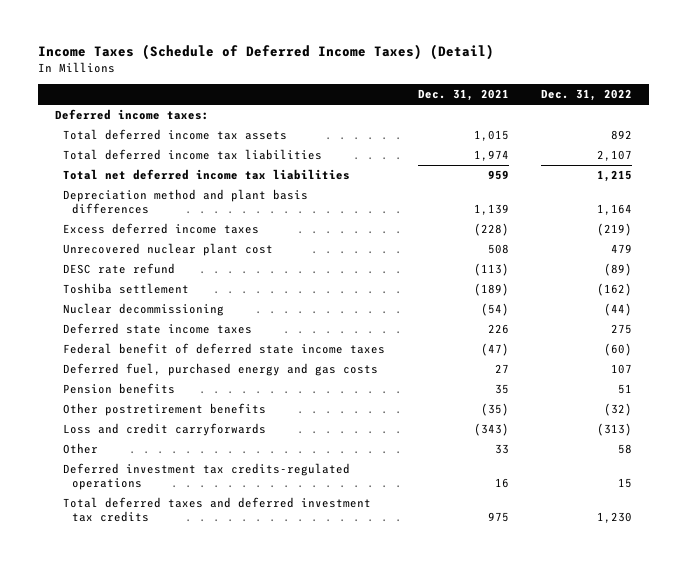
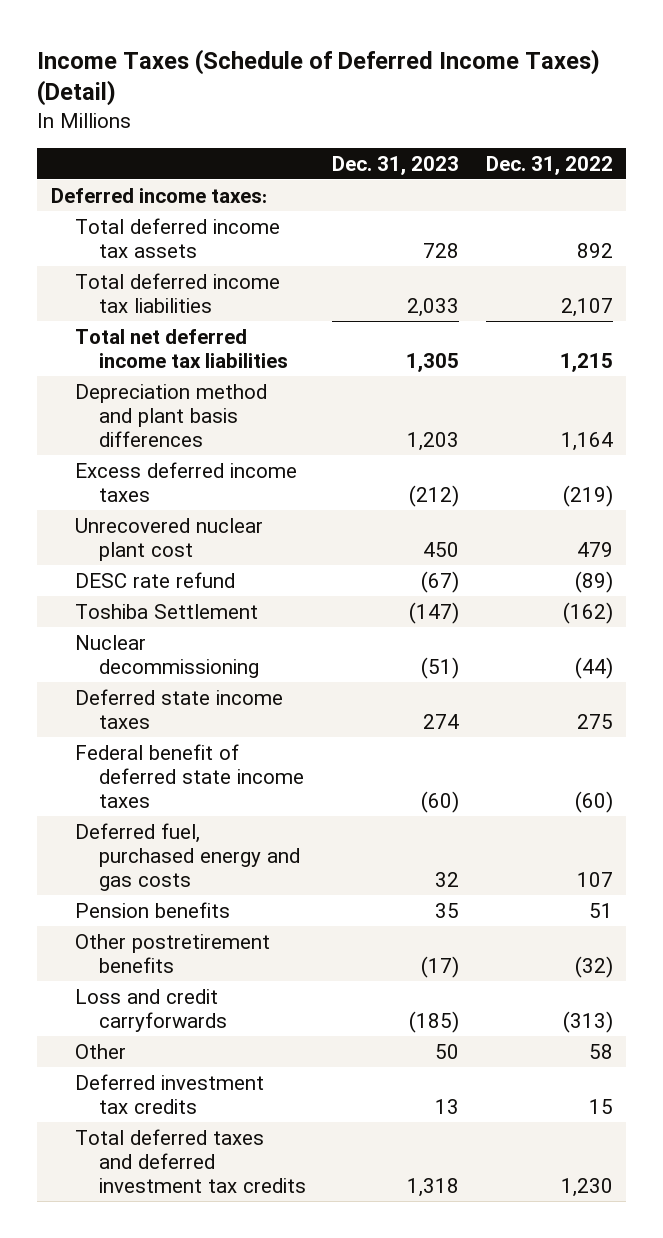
[417,89,509,102] Dec. 31, 2021 -> none
none -> [332,155,460,175] Dec. 31, 2023
[63,283,190,295] Toshiba settlement -> [74,603,258,619] Toshiba Settlement
[63,463,351,490] Deferred investment tax credits-regulated operations -> [74,1073,264,1114] Deferred investment tax credits

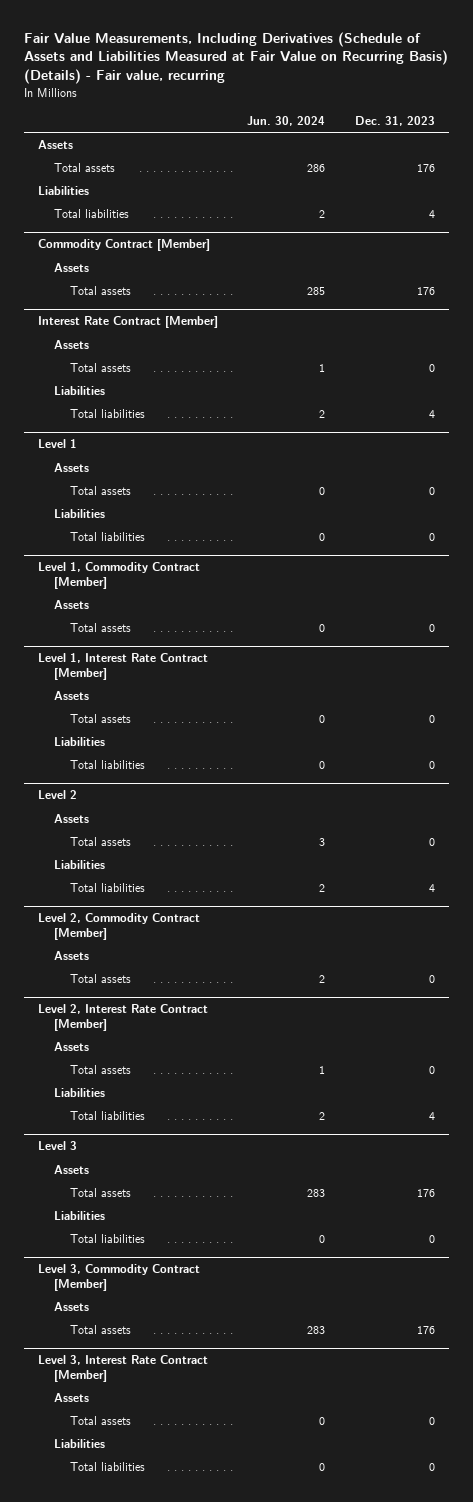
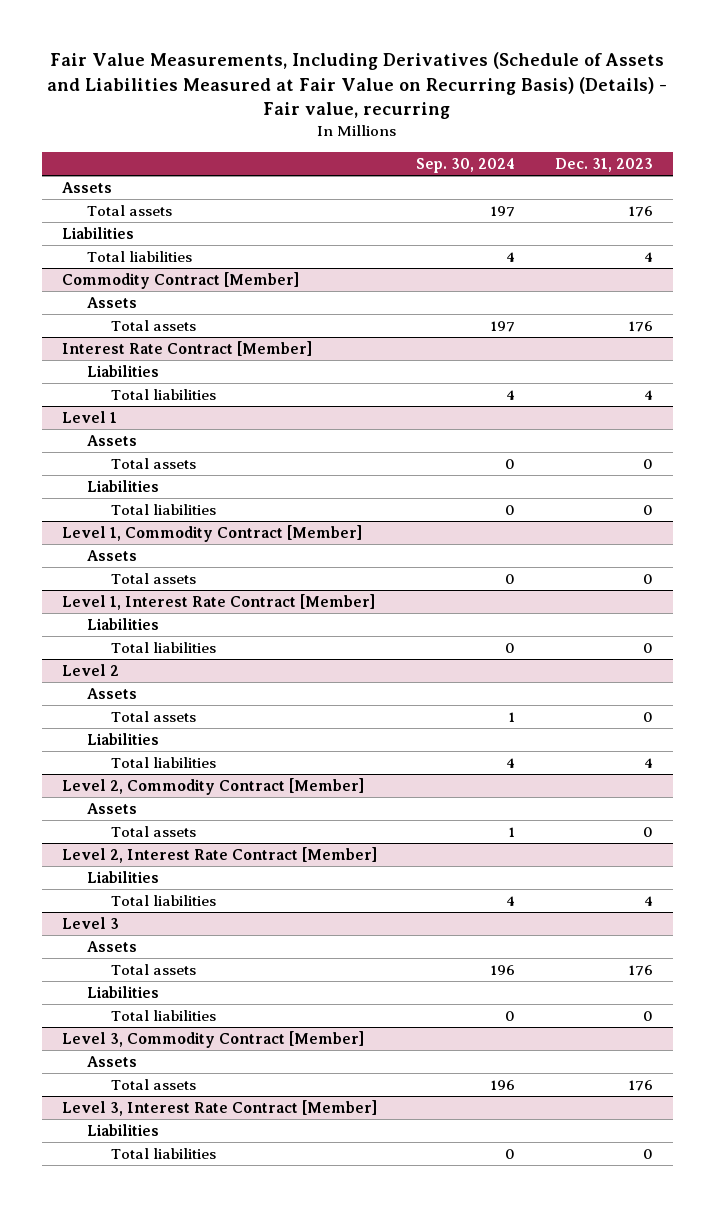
[247,115,326,126] Jun. 30, 2024 -> none
none -> [416,158,516,174] Sep. 30, 2024
[53,339,89,349] Assets -> none
[69,362,131,372] Total assets -> none
[53,690,89,700] Assets -> none
[69,713,131,723] Total assets -> none
[53,1041,89,1051] Assets -> none
[69,1064,131,1074] Total assets -> none
[53,1392,89,1402] Assets -> none
[69,1415,131,1425] Total assets -> none

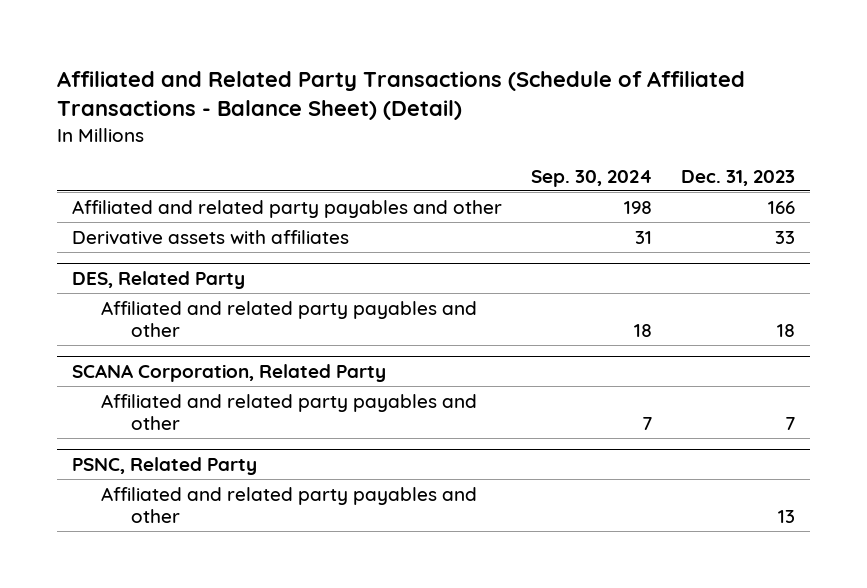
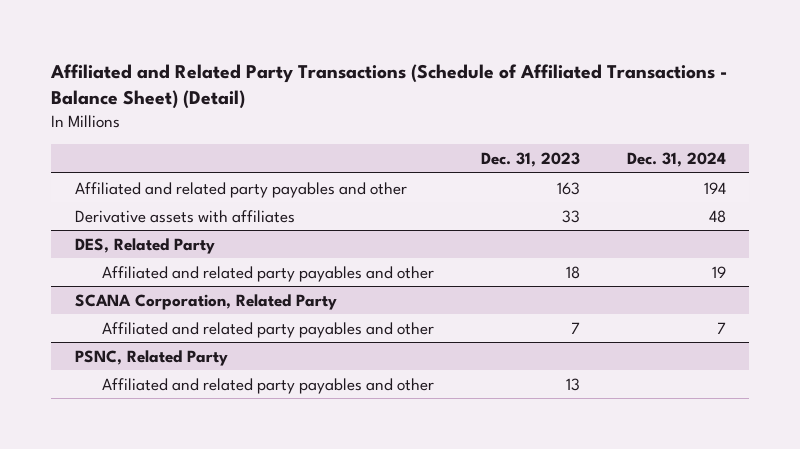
[531,169,653,187] Sep. 30, 2024 -> none
none -> [626,152,726,168] Dec. 31, 2024
[768,200,796,214] 166 -> [556,181,580,195] 163

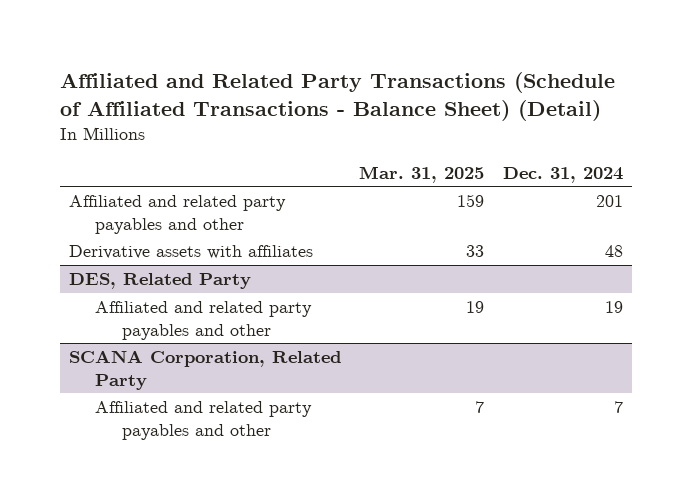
[480,152,580,168] Dec. 31, 2023 -> none
none -> [359,165,485,183] Mar. 31, 2025
[703,181,726,194] 194 -> [595,195,623,208] 201
[74,349,228,366] PSNC, Related Party -> none
[101,377,434,394] Affiliated and related party payables and other -> none

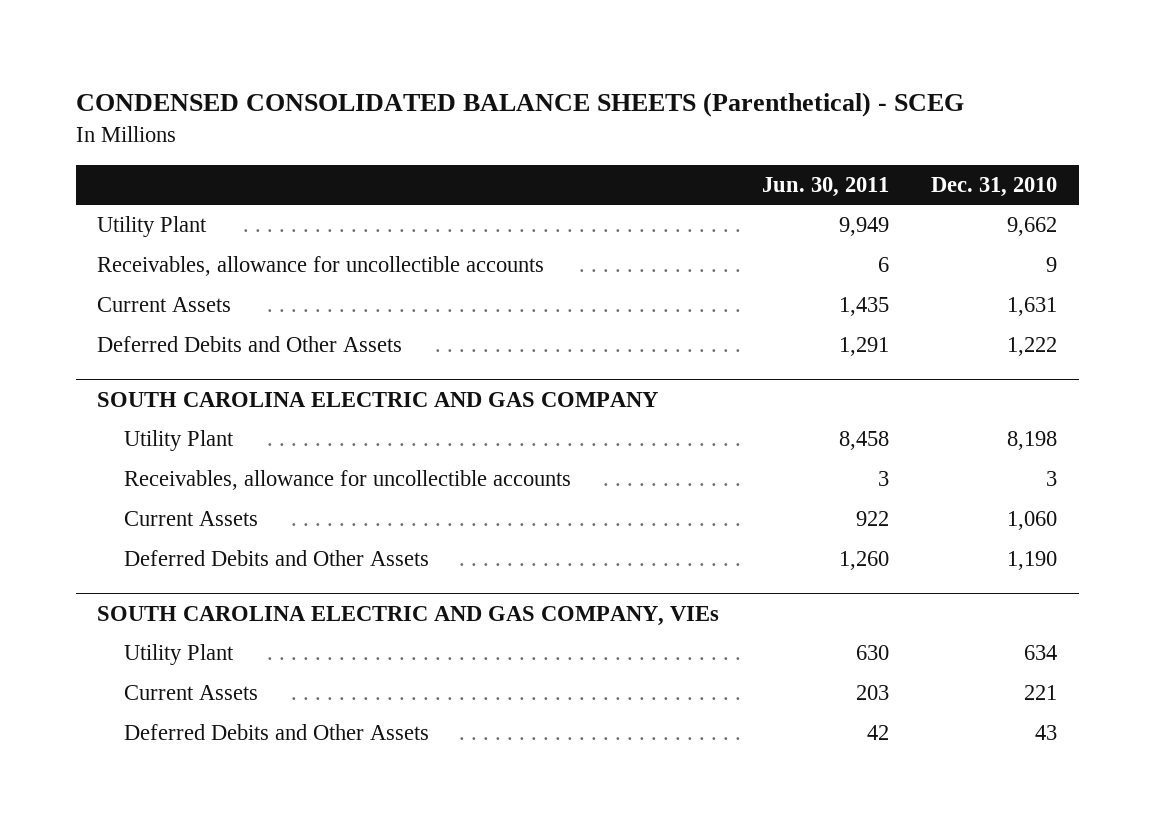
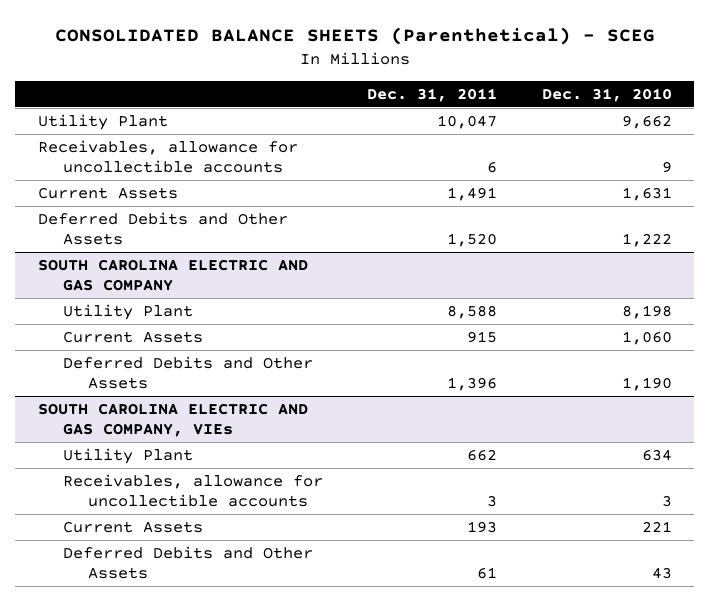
[76,92,965,118] CONDENSED CONSOLIDATED BALANCE SHEETS (Parenthetical) - SCEG -> [54,27,655,46] CONSOLIDATED BALANCE SHEETS (Parenthetical) - SCEG
[761,176,889,197] Jun. 30, 2011 -> none
none -> [367,87,498,102] Dec. 31, 2011
[124,470,572,491] Receivables, allowance for uncollectible accounts -> none
none -> [62,474,323,508] Receivables, allowance for uncollectible accounts

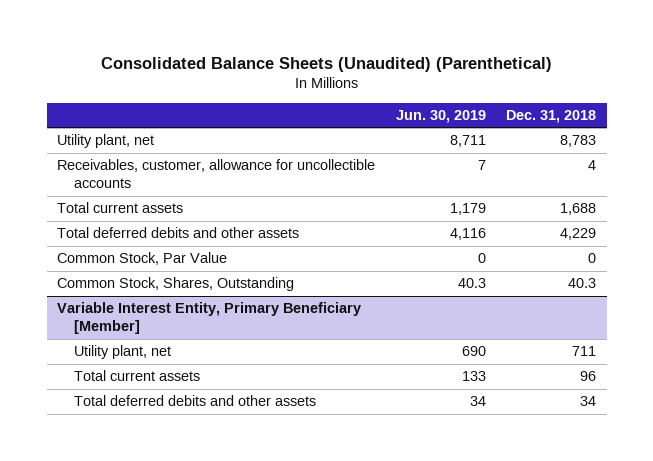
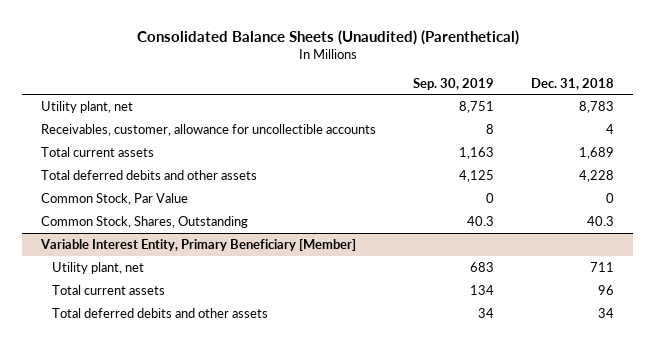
[395,109,486,123] Jun. 30, 2019 -> none
none -> [413,77,495,90] Sep. 30, 2019
[560,203,597,216] 1,688 -> [579,146,615,159] 1,689
[560,228,597,241] 4,229 -> [579,169,615,182] 4,228

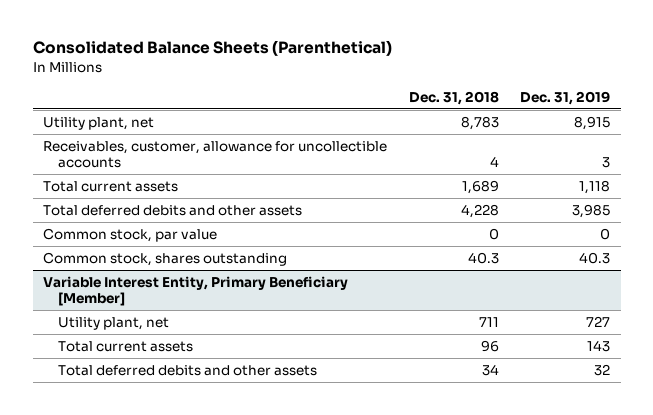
[136,29,519,45] Consolidated Balance Sheets (Unaudited) (Parenthetical) -> [32,40,392,57] Consolidated Balance Sheets (Parenthetical)
[413,77,495,90] Sep. 30, 2019 -> none
none -> [520,90,611,105] Dec. 31, 2019
[40,192,188,205] Common Stock, Par Value -> [43,227,218,242] Common stock, par value
[40,215,248,228] Common Stock, Shares, Outstanding -> [43,251,288,266] Common stock, shares outstanding

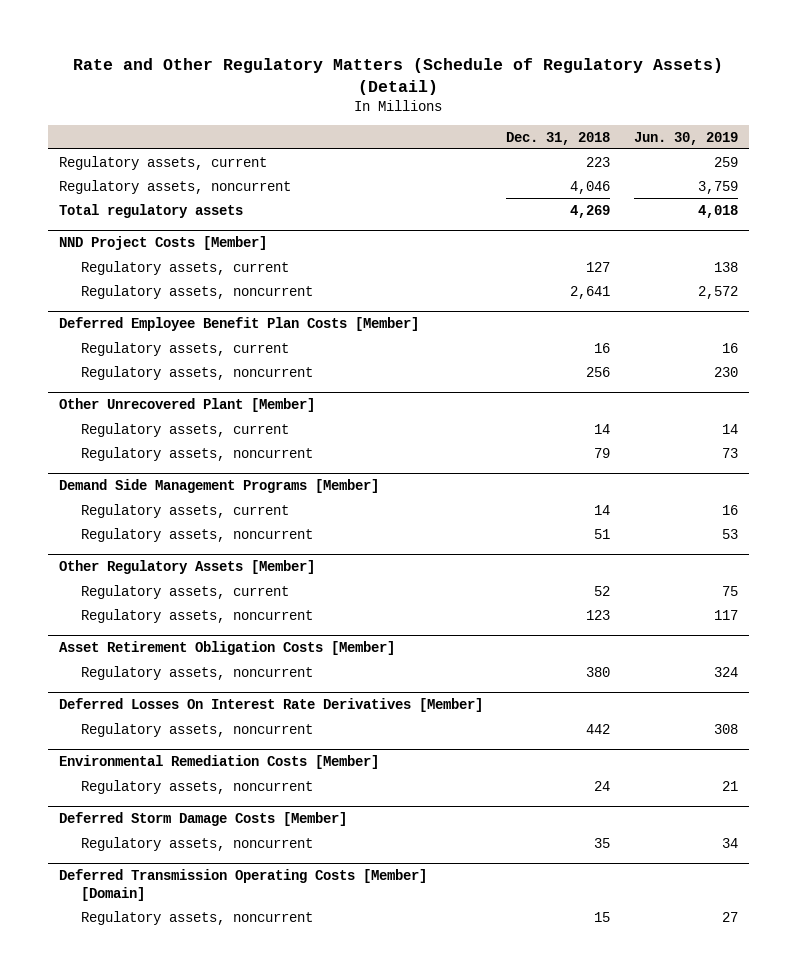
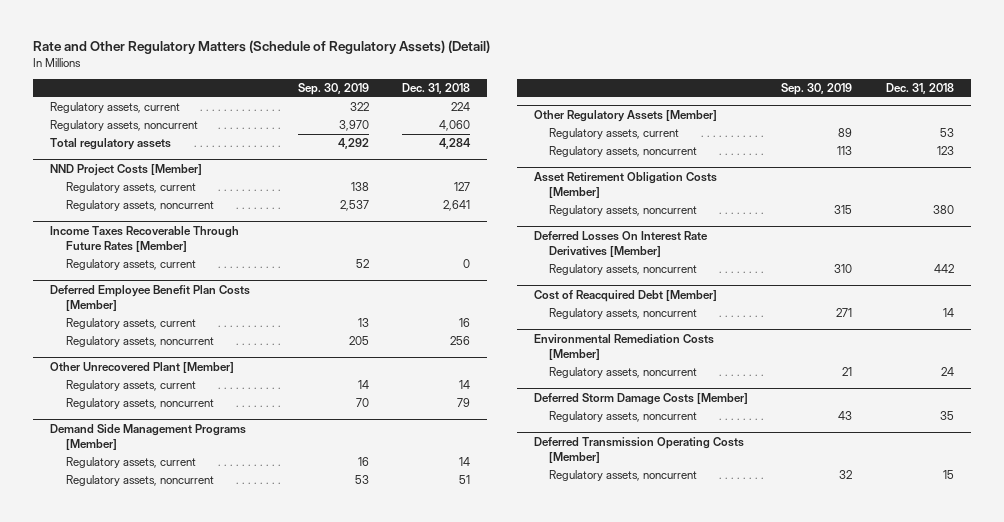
[633,131,738,145] Jun. 30, 2019 -> none
none -> [297,83,369,96] Sep. 30, 2019
[586,156,611,167] 223 -> [451,102,471,112] 224
[570,180,611,194] 4,046 -> [439,120,471,132] 4,060
[570,204,611,218] 4,269 -> [439,138,472,150] 4,284
none -> [49,225,239,252] Income Taxes Recoverable Through Future Rates [Member]
none -> [65,259,196,271] Regulatory assets, current
[594,585,611,596] 52 -> [939,128,954,138] 53
none -> [533,289,717,302] Cost of Reacquired Debt [Member]
none -> [549,308,698,320] Regulatory assets, noncurrent
[59,869,428,901] Deferred Transmission Operating Costs [Member] [Domain] -> [533,436,744,463] Deferred Transmission Operating Costs [Member]

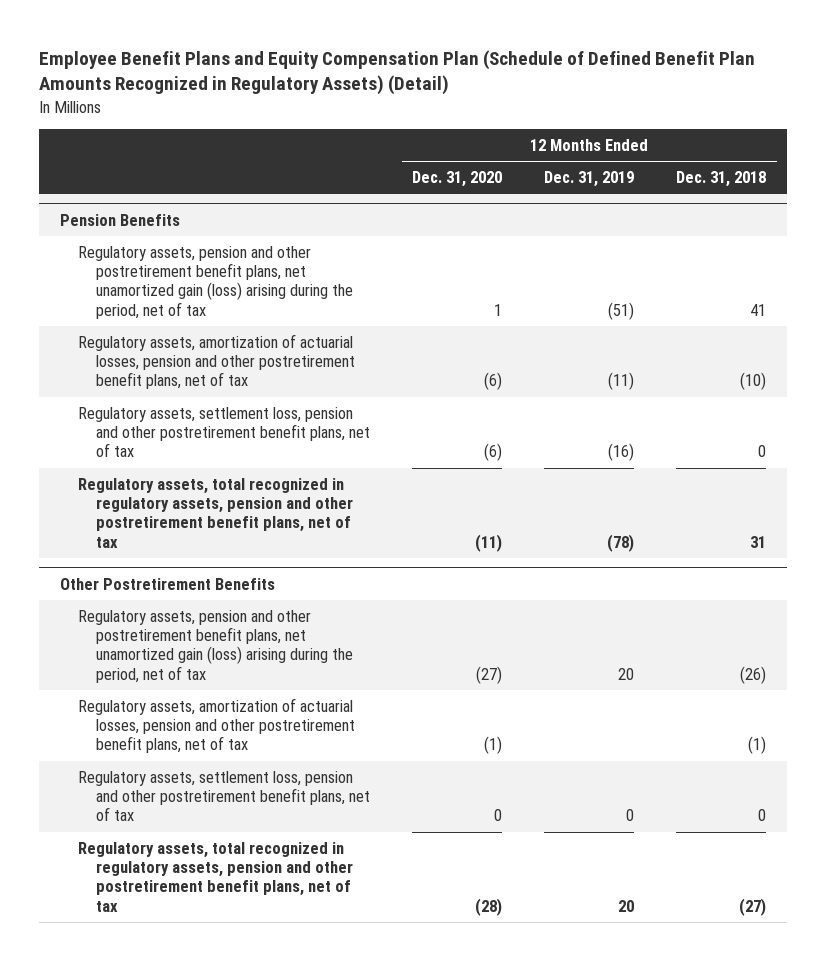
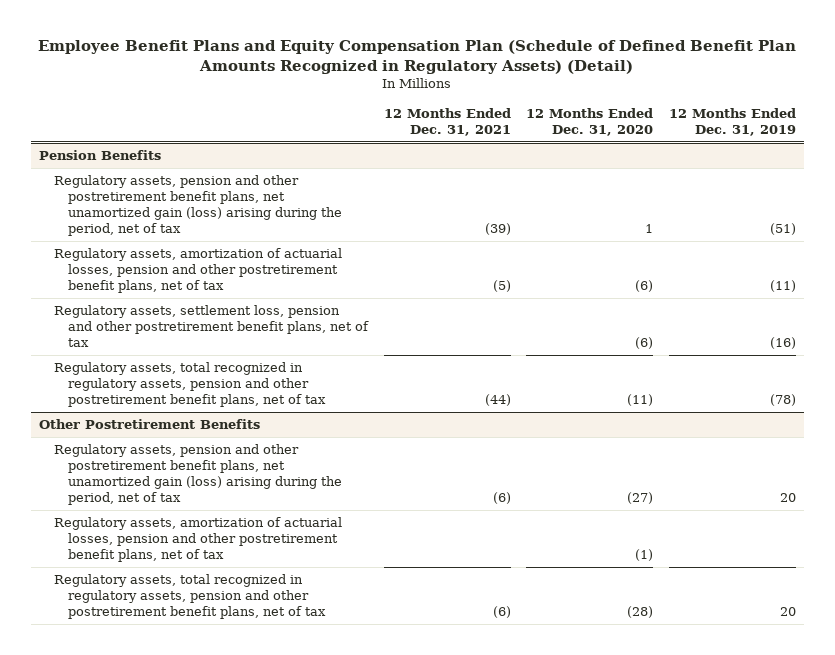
[676,171,767,188] Dec. 31, 2018 -> none
none -> [383,107,511,136] 12 Months Ended Dec. 31, 2021
[78,770,371,822] Regulatory assets, settlement loss, pension and other postretirement benefit plans, net of tax -> none

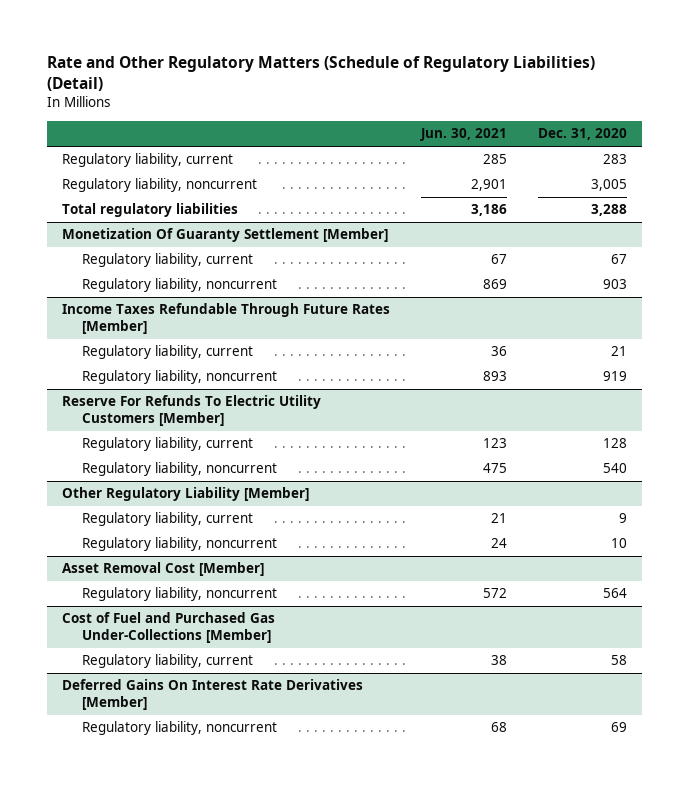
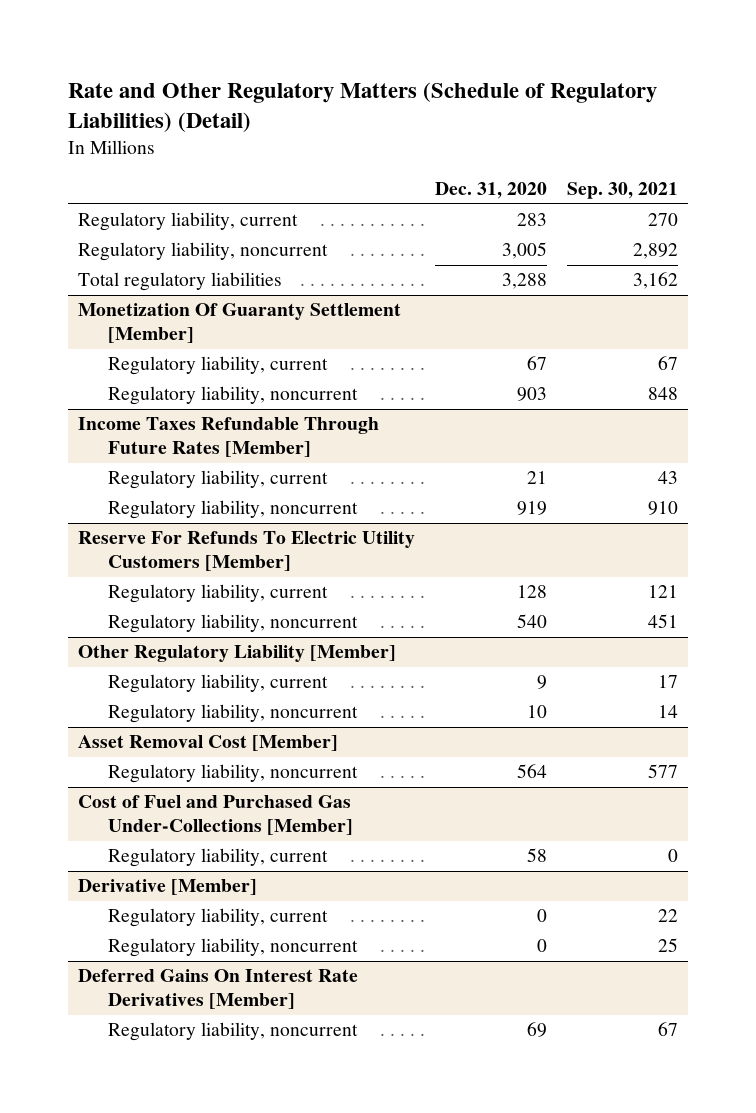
[420,128,508,142] Jun. 30, 2021 -> none
none -> [567,182,679,200] Sep. 30, 2021
none -> [77,879,257,896] Derivative [Member]
none -> [107,908,328,928] Regulatory liability, current
none -> [107,938,358,958] Regulatory liability, noncurrent

